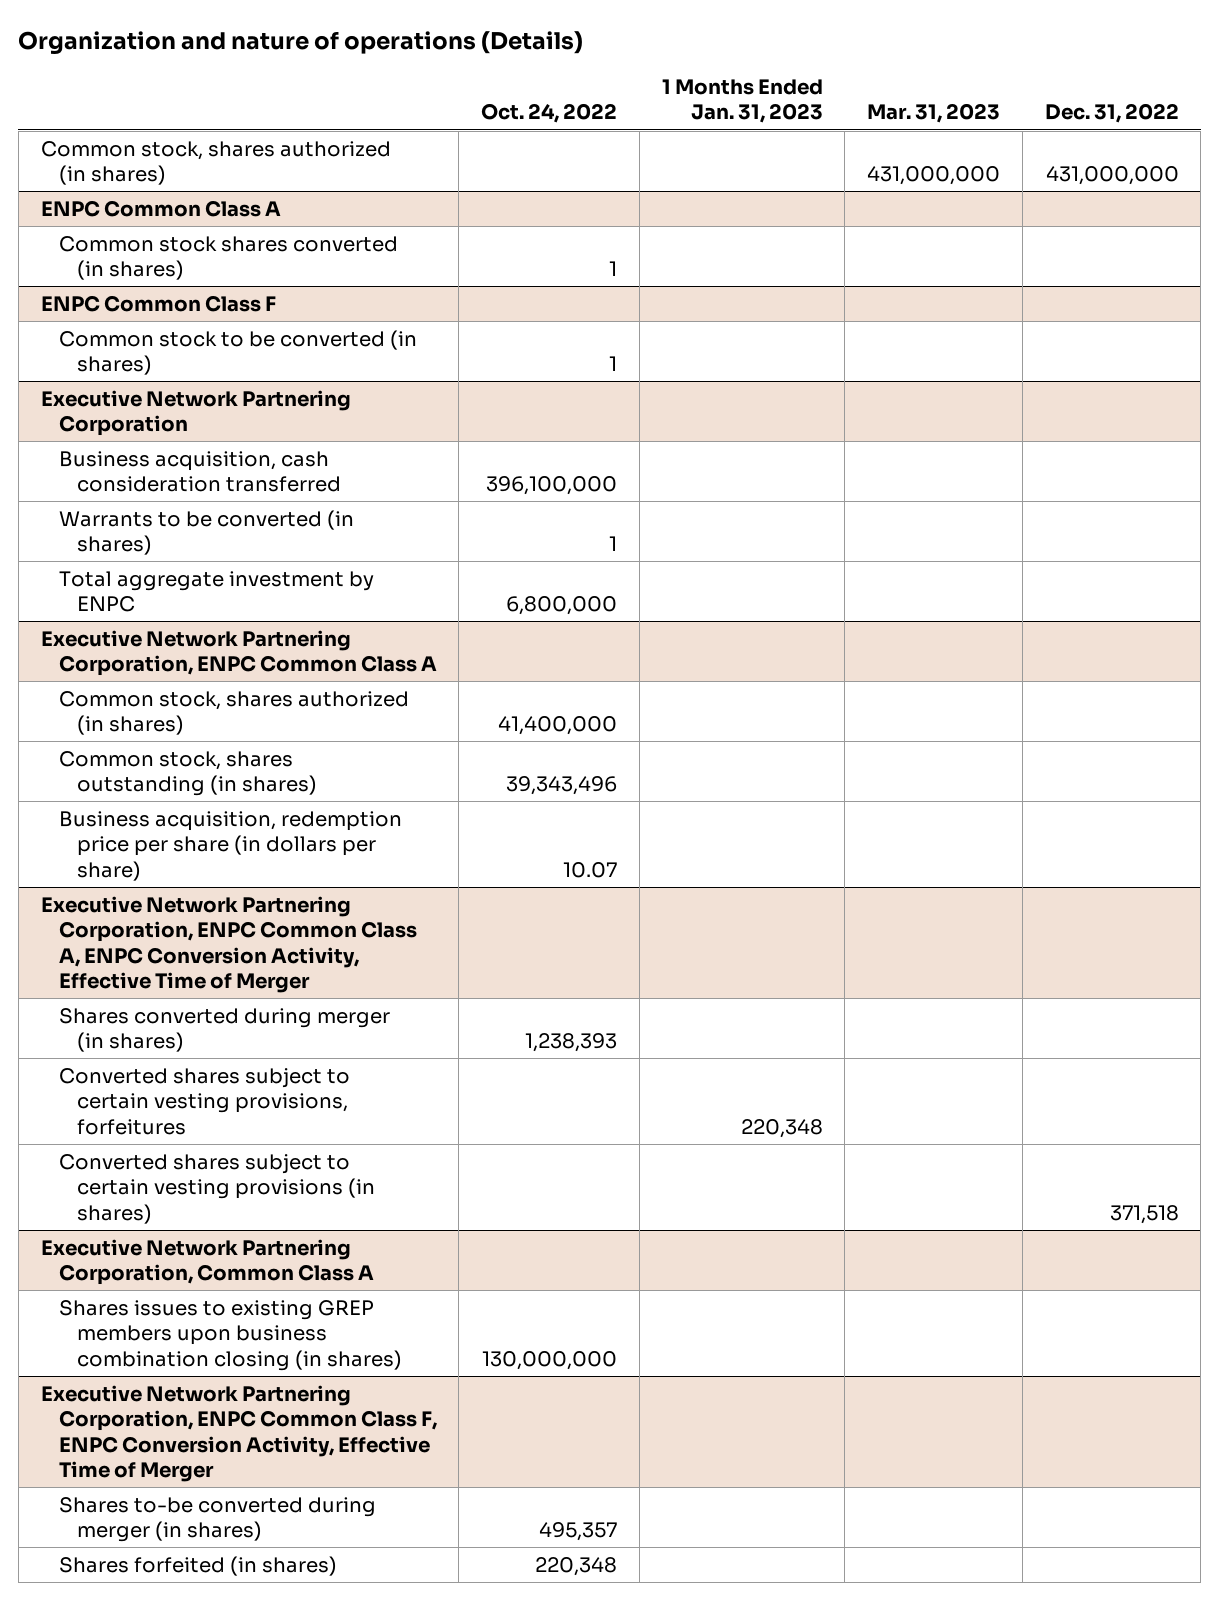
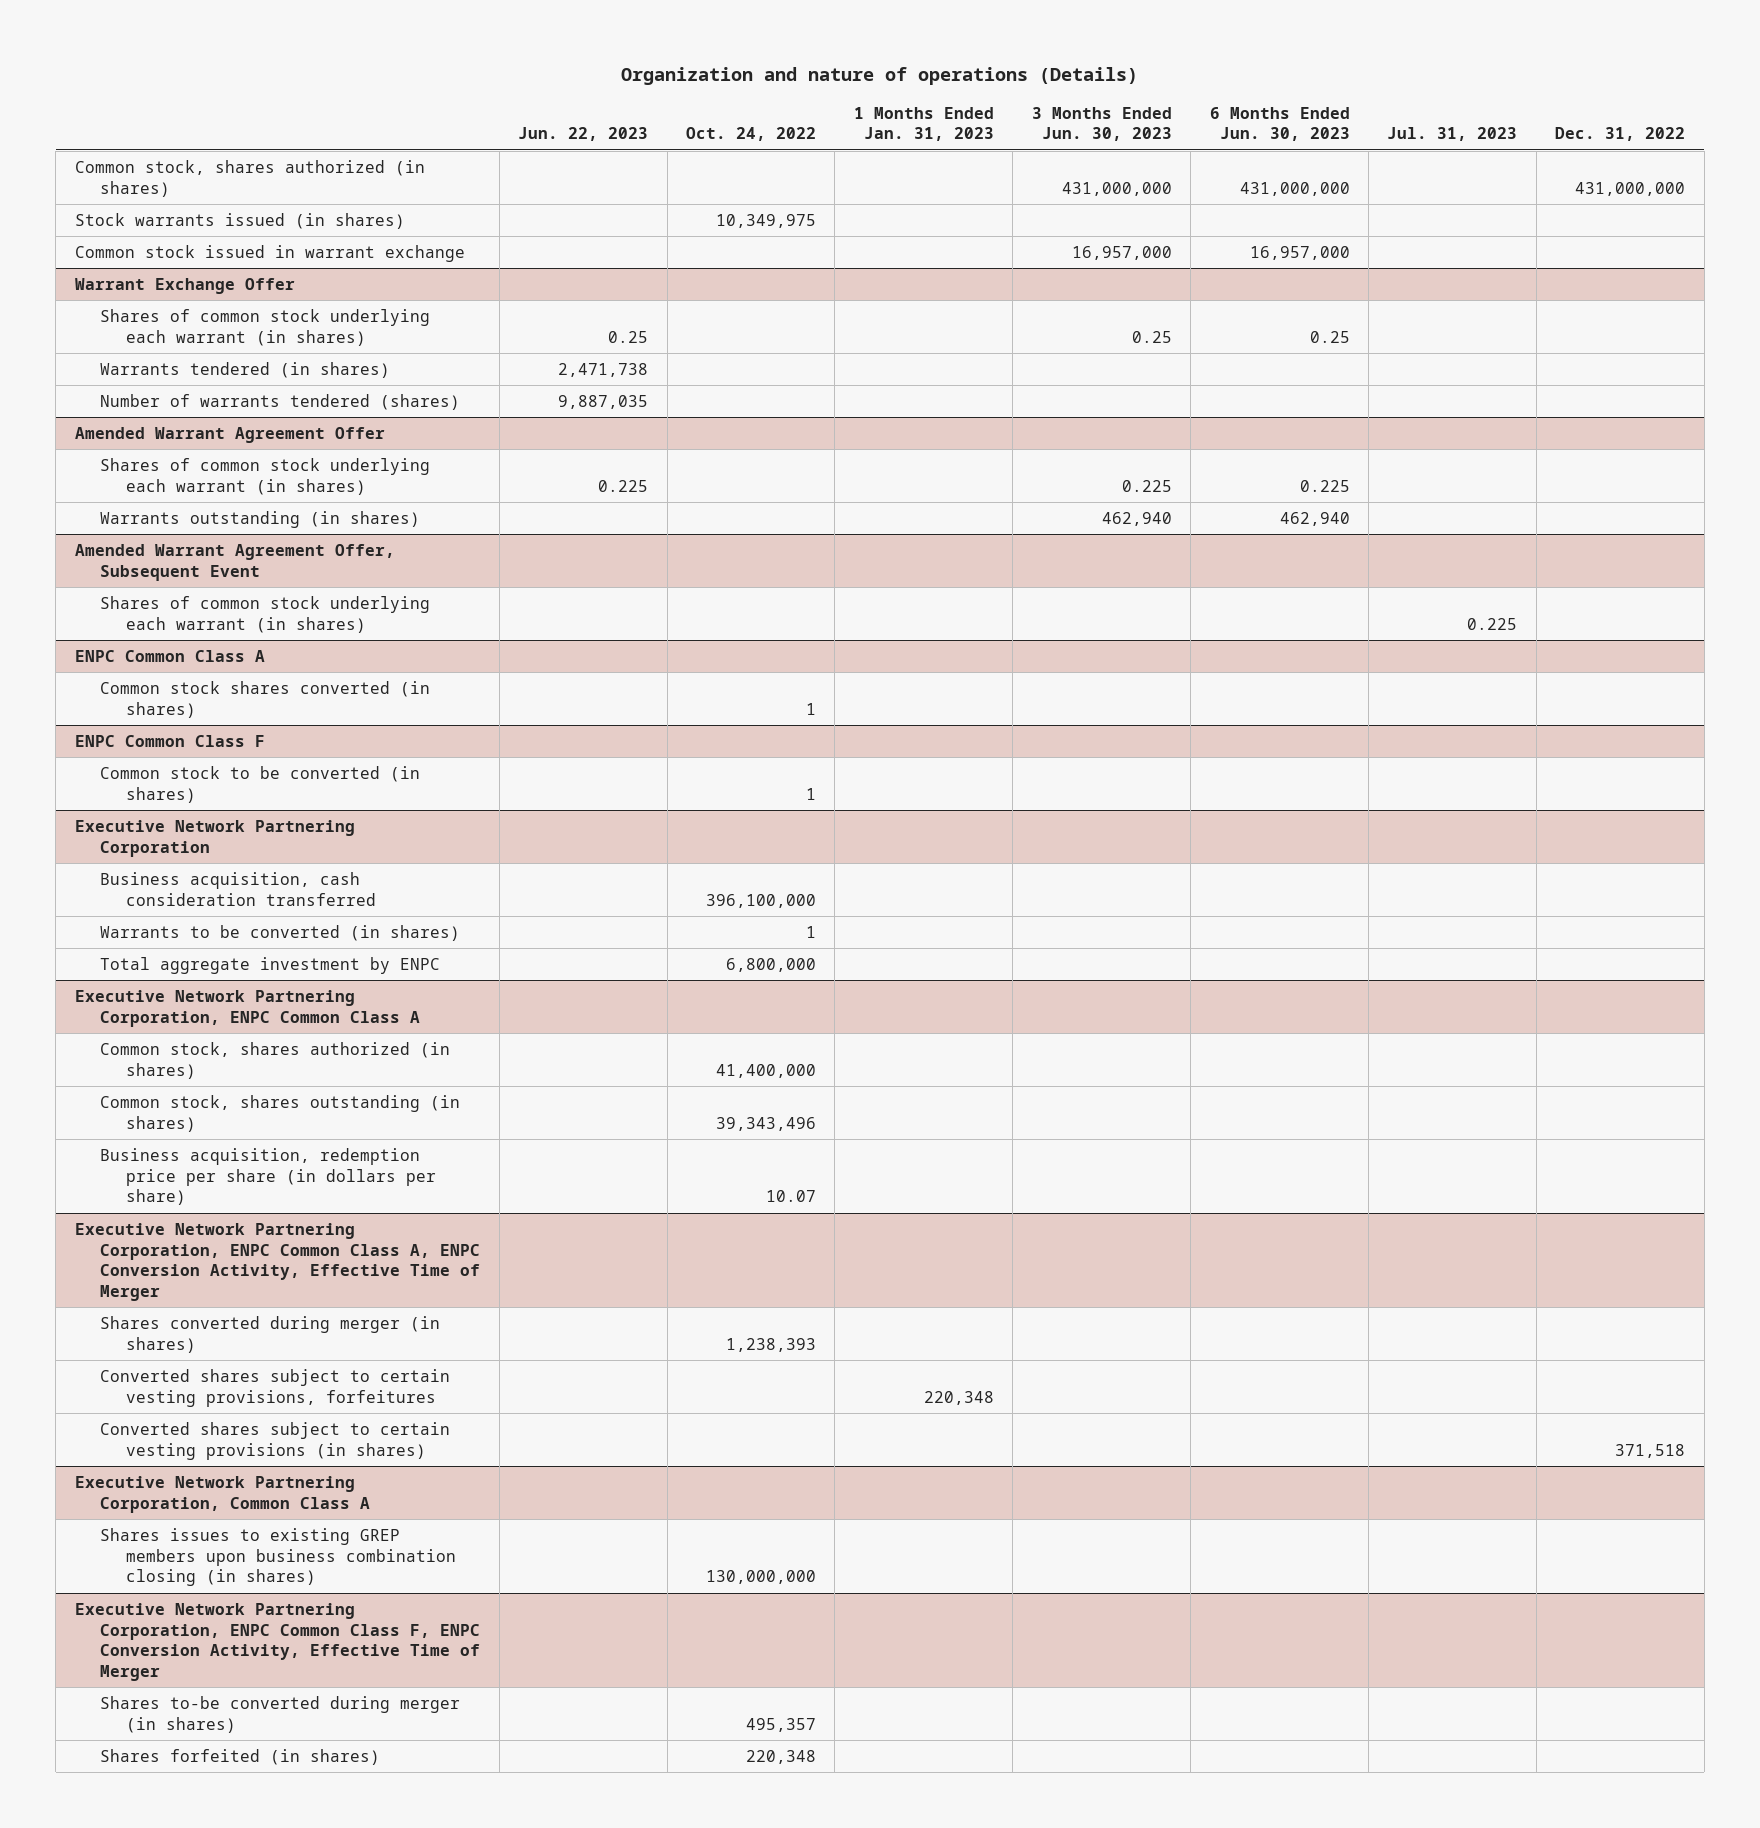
[867,103,1001,124] Mar. 31, 2023 -> none
none -> [518,127,649,142] Jun. 22, 2023
none -> [1031,106,1172,142] 3 Months Ended Jun. 30, 2023
none -> [1209,106,1350,142] 6 Months Ended Jun. 30, 2023
none -> [1387,127,1518,142] Jul. 31, 2023
none -> [74,212,405,229] Stock warrants issued (in shares)
none -> [74,244,465,262] Common stock issued in warrant exchange
none -> [74,277,295,294] Warrant Exchange Offer
none -> [100,308,431,346] Shares of common stock underlying each warrant (in shares)
none -> [100,361,391,378] Warrants tendered (in shares)
none -> [100,393,461,410] Number of warrants tendered (shares)
none -> [74,426,385,443] Amended Warrant Agreement Offer
none -> [100,457,431,495] Shares of common stock underlying each warrant (in shares)
none -> [100,510,421,528] Warrants outstanding (in shares)
none -> [74,543,395,581] Amended Warrant Agreement Offer, Subsequent Event
none -> [100,595,431,633] Shares of common stock underlying each warrant (in shares)

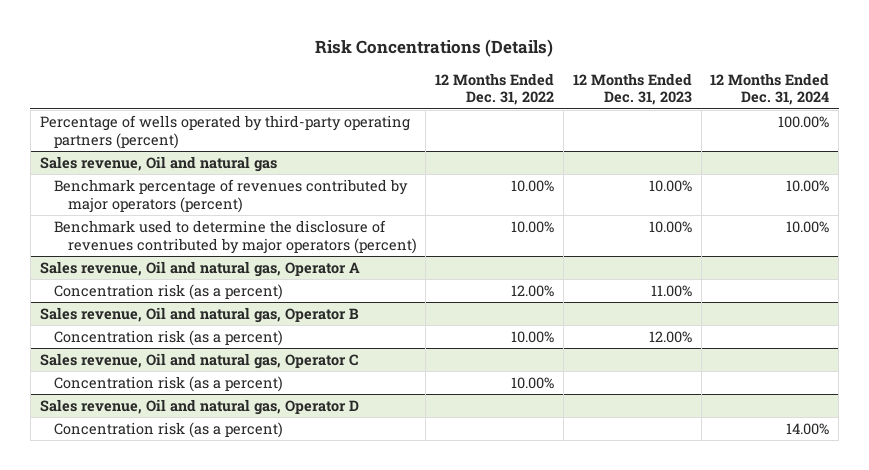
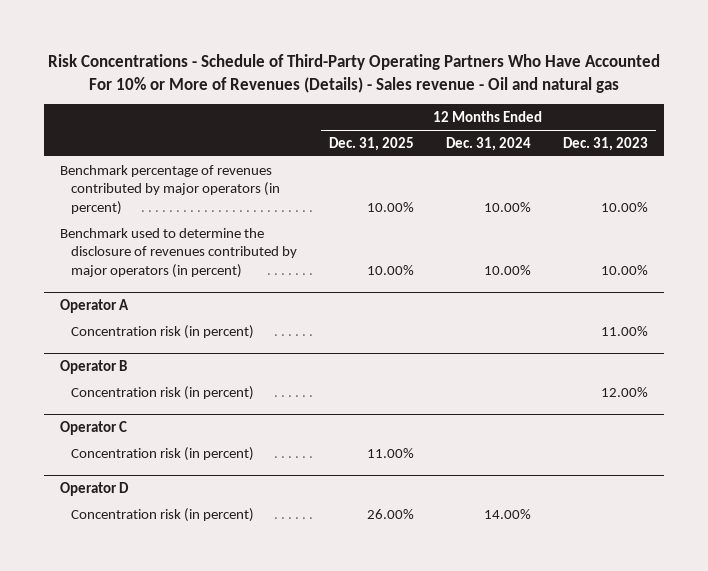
[315,39,554,58] Risk Concentrations (Details) -> [47,53,660,93] Risk Concentrations - Schedule of Third-Party Operating Partners Who Have Accounted For 10% or More of Revenues (Details) - Sales revenue - Oil and natural gas
[435,72,555,106] 12 Months Ended Dec. 31, 2022 -> none
none -> [328,136,414,151] Dec. 31, 2025
[39,114,410,149] Percentage of wells operated by third-party operating partners (percent) -> none
[39,155,277,172] Sales revenue, Oil and natural gas -> none
[53,178,408,213] Benchmark percentage of revenues contributed by major operators (percent) -> none
[53,219,417,254] Benchmark used to determine the disclosure of revenues contributed by major operators (percent) -> none
none -> [60,164,280,215] Benchmark percentage of revenues contributed by major operators (in percent)
none -> [60,227,297,278] Benchmark used to determine the disclosure of revenues contributed by major operators (in percent)
[39,260,360,277] Sales revenue, Oil and natural gas, Operator A -> [60,299,130,314] Operator A
[53,283,283,300] Concentration risk (as a percent) -> [70,324,254,339] Concentration risk (in percent)
[39,306,359,323] Sales revenue, Oil and natural gas, Operator B -> [60,360,128,375] Operator B
[53,329,283,346] Concentration risk (as a percent) -> [70,385,254,400] Concentration risk (in percent)
[39,352,358,369] Sales revenue, Oil and natural gas, Operator C -> [60,421,128,436] Operator C
[53,375,283,392] Concentration risk (as a percent) -> [70,446,254,461] Concentration risk (in percent)
[39,398,359,415] Sales revenue, Oil and natural gas, Operator D -> [60,482,130,497] Operator D
[53,421,283,438] Concentration risk (as a percent) -> [70,507,254,522] Concentration risk (in percent)

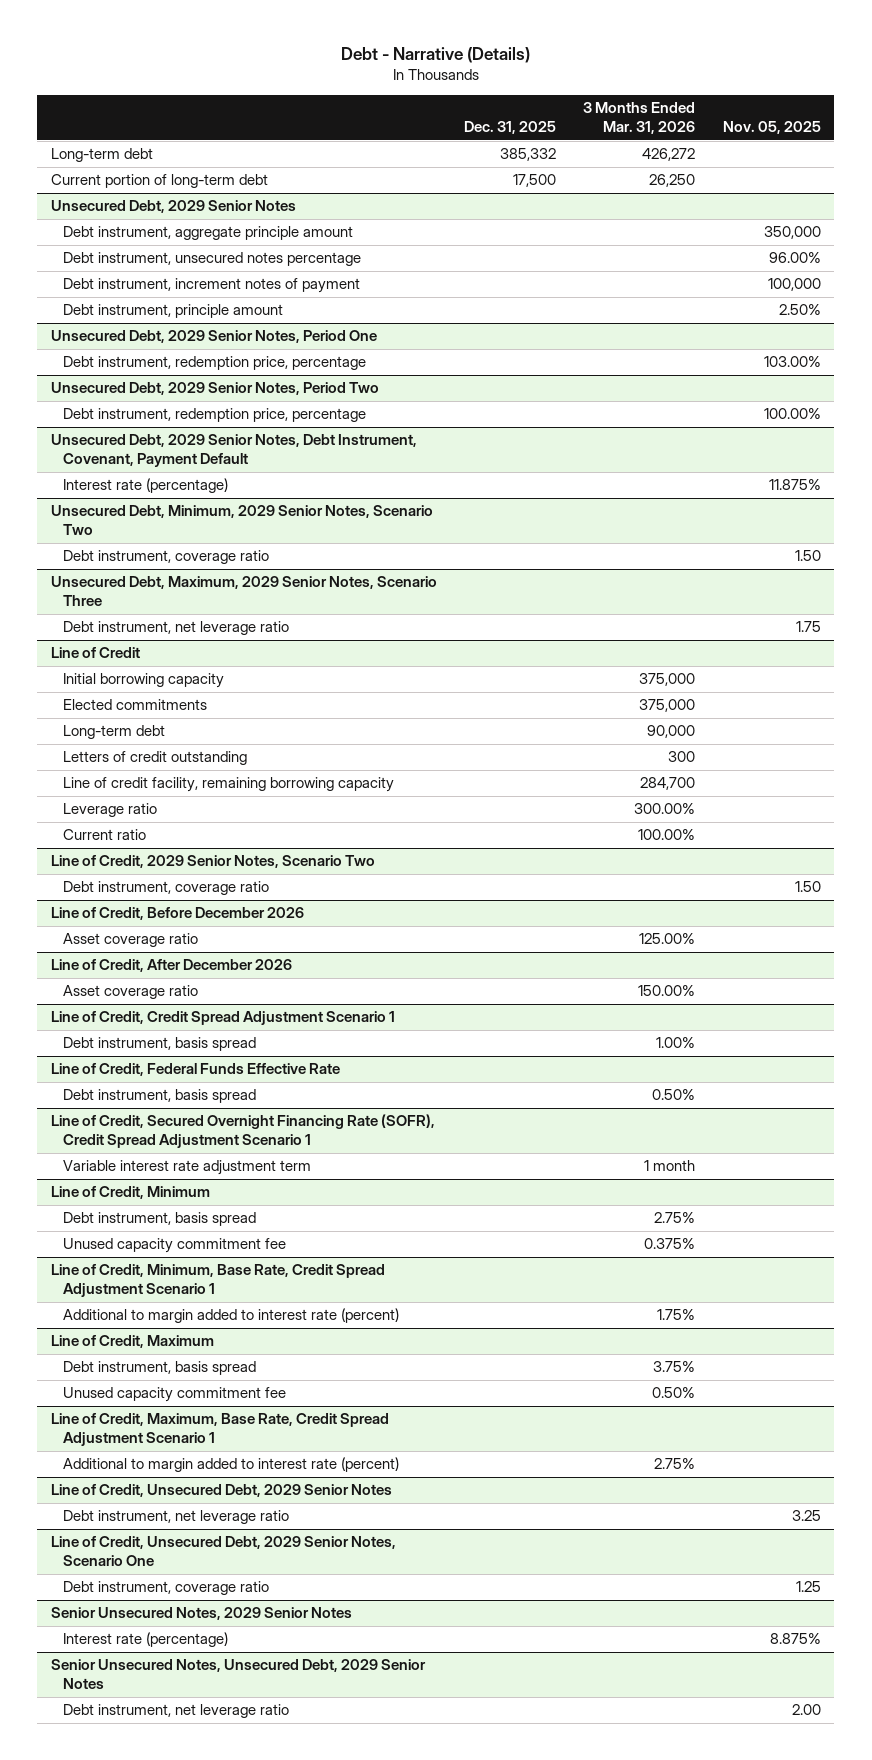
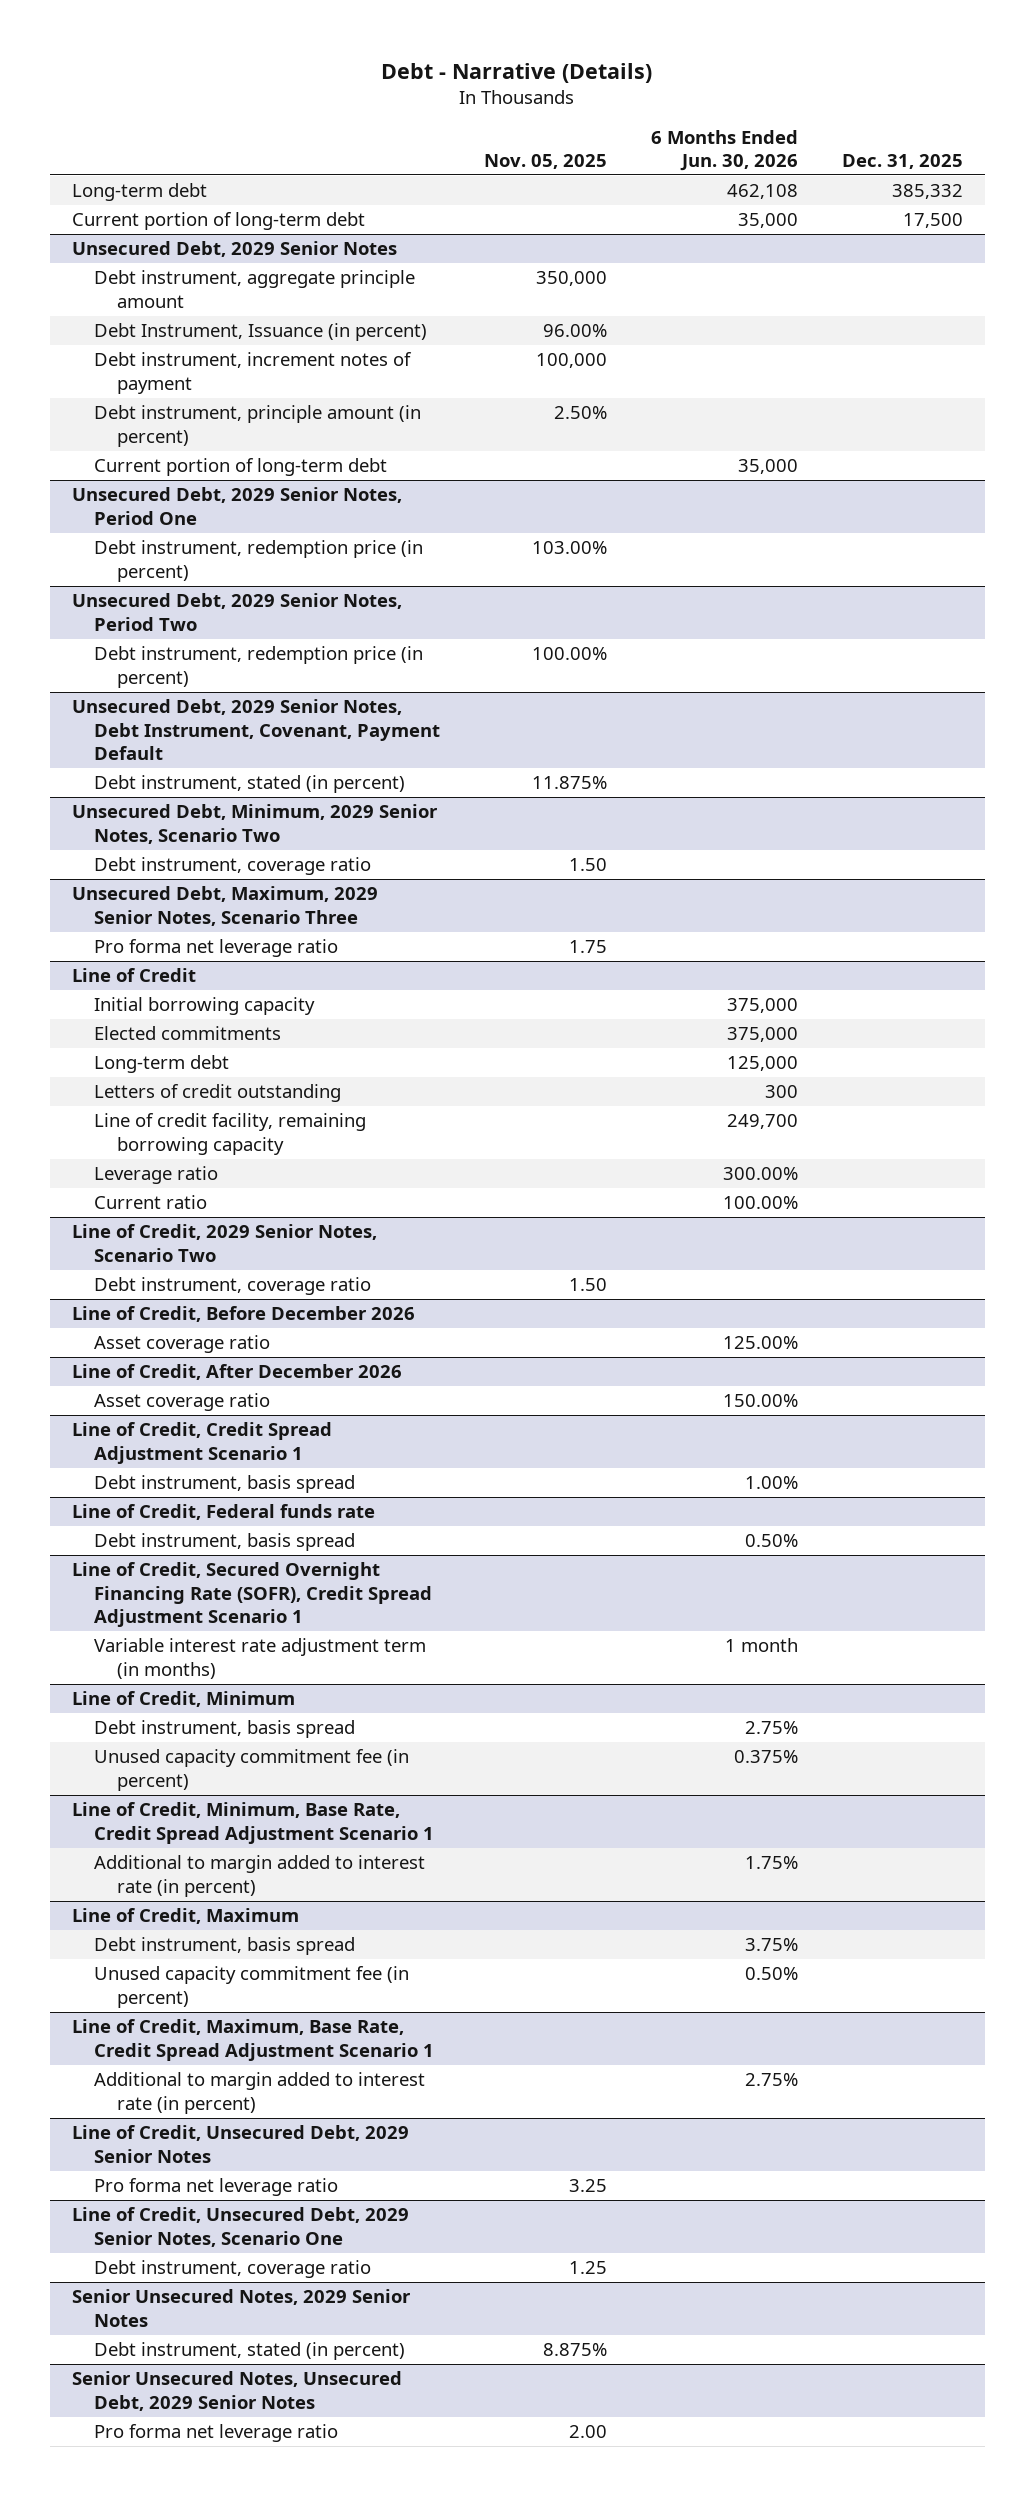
[583,102,696,135] 3 Months Ended Mar. 31, 2026 -> none
none -> [650,129,798,171] 6 Months Ended Jun. 30, 2026
[62,252,361,267] Debt instrument, unsecured notes percentage -> [94,323,428,342] Debt Instrument, Issuance (in percent)
[62,304,283,319] Debt instrument, principle amount -> [94,405,422,447] Debt instrument, principle amount (in percent)
none -> [94,458,388,477] Current portion of long-term debt
[62,356,366,371] Debt instrument, redemption price, percentage -> [94,540,424,582] Debt instrument, redemption price (in percent)
[62,408,366,423] Debt instrument, redemption price, percentage -> [94,646,424,688] Debt instrument, redemption price (in percent)
[62,478,228,494] Interest rate (percentage) -> [94,775,406,794] Debt instrument, stated (in percent)
[62,621,289,636] Debt instrument, net leverage ratio -> [94,939,339,958] Pro forma net leverage ratio
[50,1063,340,1077] Line of Credit, Federal Funds Effective Rate -> [71,1504,375,1521] Line of Credit, Federal funds rate
[62,1160,311,1176] Variable interest rate adjustment term -> [94,1638,427,1679] Variable interest rate adjustment term (in months)
[62,1238,286,1254] Unused capacity commitment fee -> [94,1749,410,1791] Unused capacity commitment fee (in percent)
[62,1308,399,1324] Additional to margin added to interest rate (percent) -> [94,1855,426,1897] Additional to margin added to interest rate (in percent)
[62,1387,286,1403] Unused capacity commitment fee -> [94,1966,410,2008] Unused capacity commitment fee (in percent)
[62,1457,399,1473] Additional to margin added to interest rate (percent) -> [94,2072,426,2114] Additional to margin added to interest rate (in percent)
[62,1510,289,1525] Debt instrument, net leverage ratio -> [94,2178,339,2197] Pro forma net leverage ratio
[62,1632,228,1648] Interest rate (percentage) -> [94,2342,406,2361] Debt instrument, stated (in percent)
[62,1704,289,1719] Debt instrument, net leverage ratio -> [94,2424,339,2443] Pro forma net leverage ratio

